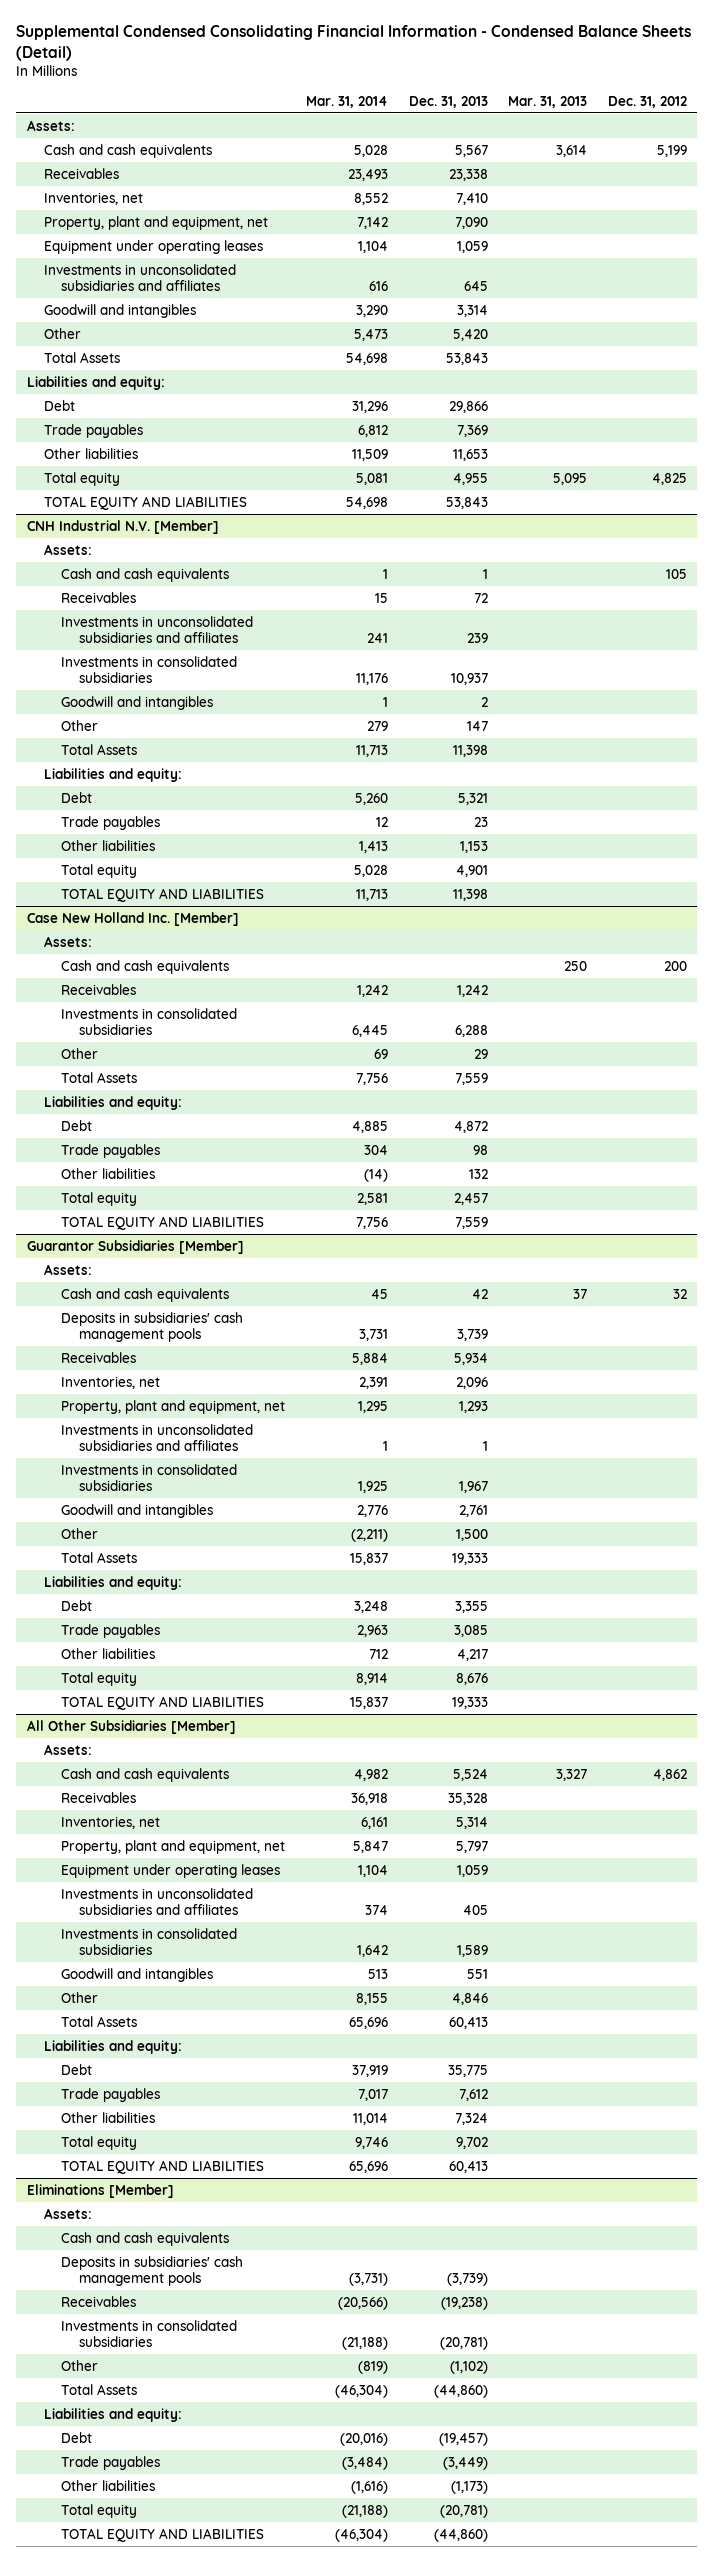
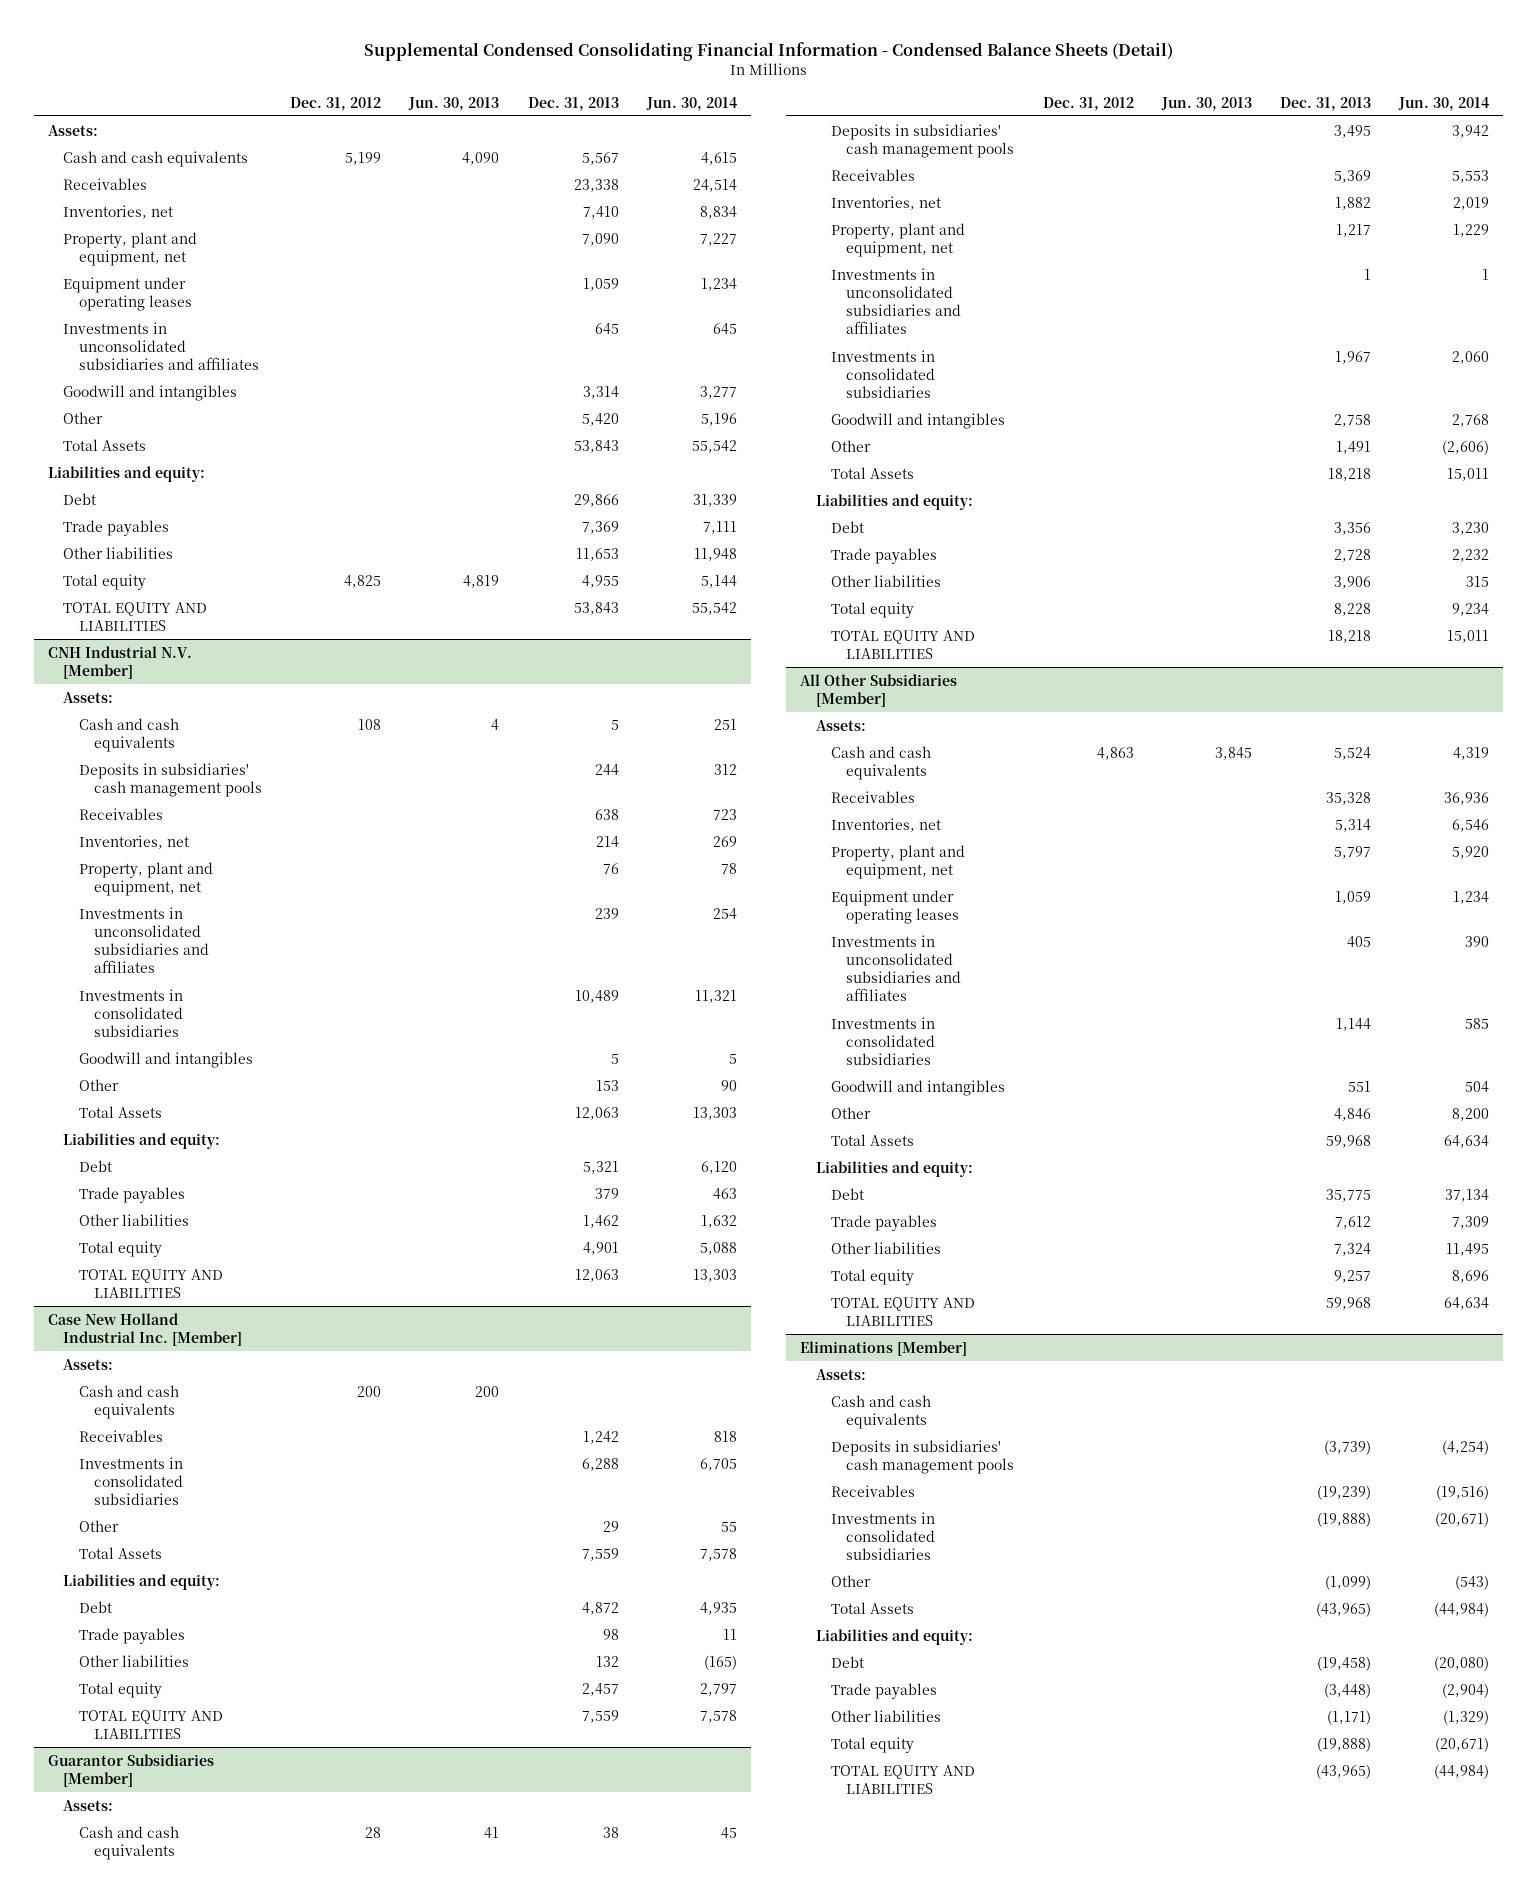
[306,95,389,108] Mar. 31, 2014 -> none
[508,95,588,108] Mar. 31, 2013 -> none
none -> [408,96,500,111] Jun. 30, 2013
none -> [645,96,737,111] Jun. 30, 2014
[482,568,488,579] 1 -> [610,719,619,730] 5
[665,568,687,579] 105 -> [358,718,382,730] 108
none -> [78,762,263,797] Deposits in subsidiaries' cash management pools
[473,592,488,603] 72 -> [594,808,619,820] 638
none -> [78,834,189,849] Inventories, net
none -> [78,861,213,896] Property, plant and equipment, net
[450,672,488,685] 10,937 -> [574,989,619,1003] 10,489
[480,696,488,707] 2 -> [610,1053,619,1064] 5
[466,720,488,731] 147 -> [595,1079,619,1091] 153
[452,744,488,757] 11,398 -> [574,1106,619,1120] 12,063
[473,816,488,827] 23 -> [594,1187,619,1199] 379
[459,840,488,853] 1,153 -> [582,1214,619,1228] 1,462
[452,888,488,901] 11,398 -> [574,1268,619,1282] 12,063
[26,911,239,926] Case New Holland Inc. [Member] -> [48,1312,243,1346] Case New Holland Industrial Inc. [Member]
[471,1288,488,1299] 42 -> [602,1826,619,1838] 38
[672,1288,687,1299] 32 -> [365,1826,382,1838] 28
[456,1328,488,1341] 3,739 -> [1333,124,1371,138] 3,495
[453,1352,488,1365] 5,934 -> [1333,169,1371,183] 5,369
[455,1376,488,1389] 2,096 -> [1334,196,1371,210] 1,882
[458,1400,488,1413] 1,293 -> [1335,223,1371,237] 1,217
[458,1504,488,1517] 2,761 -> [1333,413,1371,427] 2,758
[455,1528,488,1541] 1,500 -> [1335,440,1371,454] 1,491
[451,1552,488,1565] 19,333 -> [1327,467,1371,481] 18,218
[454,1600,488,1613] 3,355 -> [1333,521,1371,535] 3,356
[453,1624,488,1637] 3,085 -> [1333,548,1371,562] 2,728
[456,1648,488,1661] 4,217 -> [1333,575,1371,589] 3,906
[455,1672,488,1685] 8,676 -> [1333,602,1371,616] 8,228
[451,1696,488,1709] 19,333 -> [1327,629,1371,643] 18,218
[652,1768,687,1781] 4,862 -> [1096,746,1134,760] 4,863
[456,1944,488,1957] 1,589 -> [1335,1017,1371,1031] 1,144
[448,2016,488,2029] 60,413 -> [1325,1134,1371,1148] 59,968
[455,2136,488,2149] 9,702 -> [1333,1269,1371,1283] 9,257
[448,2160,488,2173] 60,413 -> [1325,1296,1371,1310] 59,968
[440,2296,488,2310] (19,238) -> [1316,1484,1371,1500] (19,239)
[439,2336,488,2350] (20,781) -> [1316,1511,1371,1527] (19,888)
[449,2360,488,2374] (1,102) -> [1324,1574,1371,1590] (1,099)
[433,2384,488,2398] (44,860) -> [1315,1601,1371,1617] (43,965)
[438,2432,488,2446] (19,457) -> [1316,1655,1371,1671] (19,458)
[442,2456,488,2470] (3,449) -> [1323,1682,1371,1698] (3,448)
[450,2480,488,2494] (1,173) -> [1326,1709,1371,1725] (1,171)
[439,2504,488,2518] (20,781) -> [1316,1736,1371,1752] (19,888)
[433,2528,488,2542] (44,860) -> [1315,1763,1371,1779] (43,965)

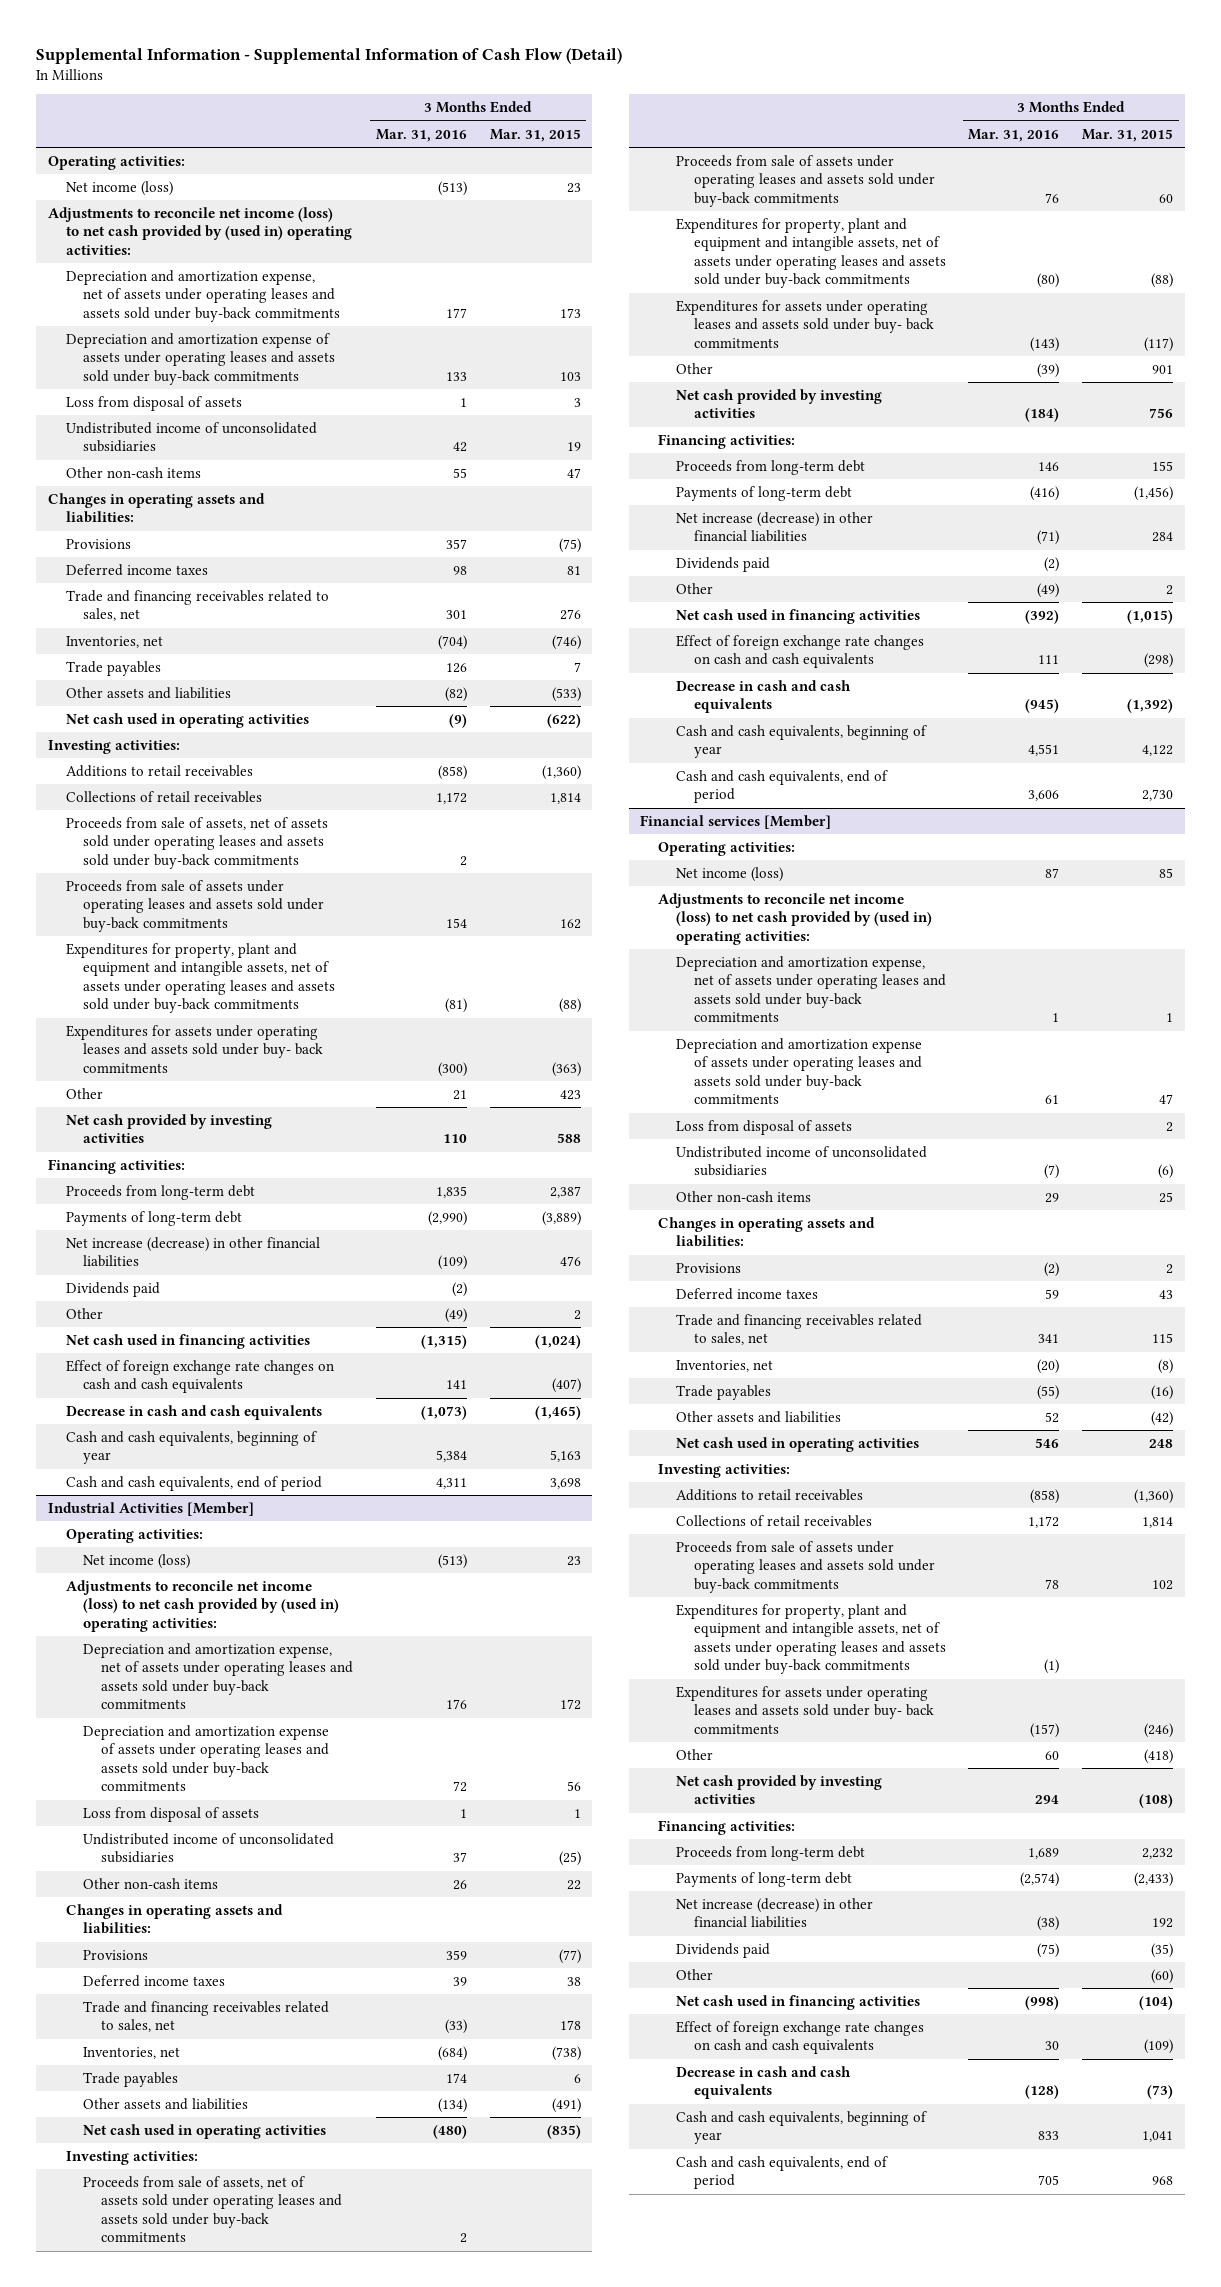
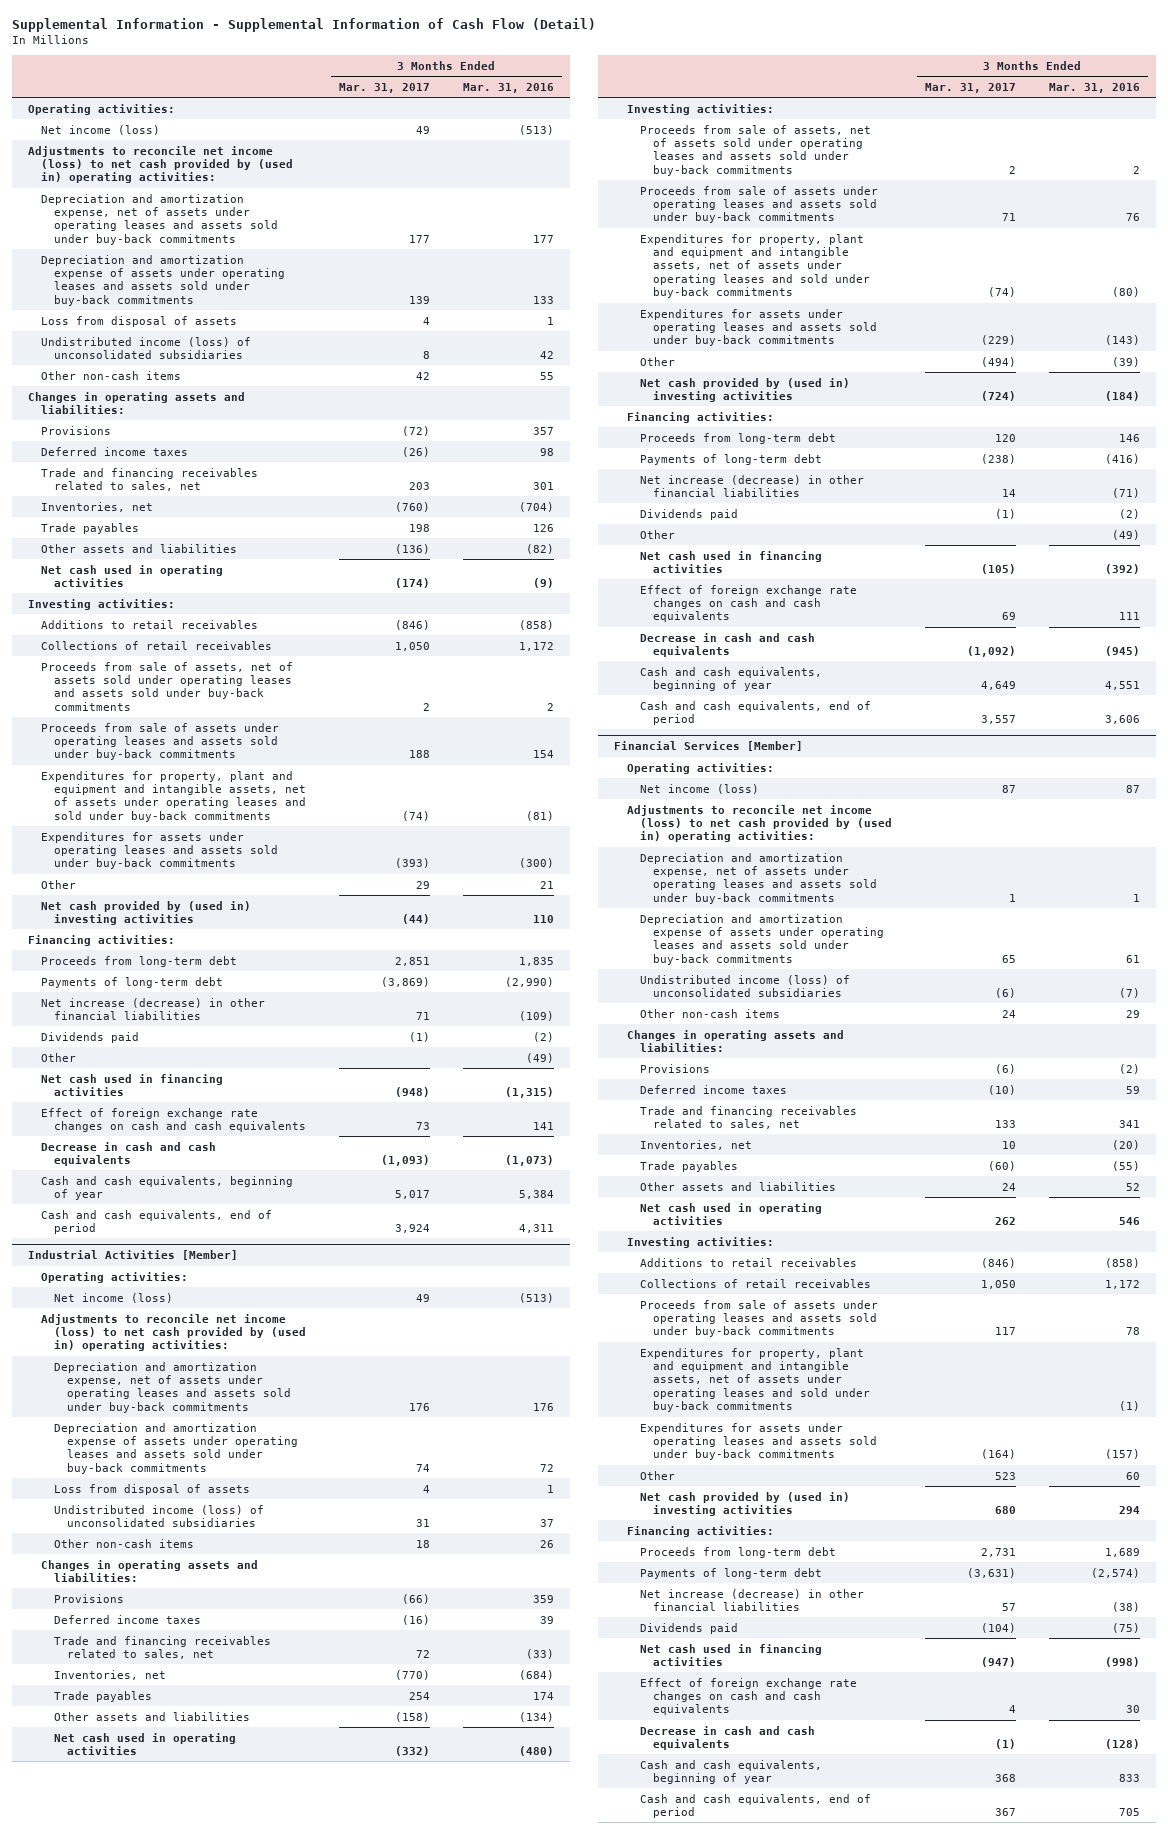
[489,128,581,142] Mar. 31, 2015 -> none
none -> [338,82,430,93] Mar. 31, 2017
[65,422,317,453] Undistributed income of unconsolidated subsidiaries -> [41,336,252,359] Undistributed income (loss) of unconsolidated subsidiaries
[65,943,336,1014] Expenditures for property, plant and equipment and intangible assets, net of assets under operating leases and assets sold under buy-back commitments -> [41,770,307,822] Expenditures for property, plant and equipment and intangible assets, net of assets under operating leases and sold under buy-back commitments
[65,1025,324,1073] Expenditures for assets under operating leases and assets sold under buy- back commitments -> [41,831,279,870] Expenditures for assets under operating leases and assets sold under buy-back commitments
[65,1114,272,1144] Net cash provided by investing activities -> [41,900,252,925] Net cash provided by (used in) investing activities
[83,1833,335,1864] Undistributed income of unconsolidated subsidiaries -> [54,1504,265,1527] Undistributed income (loss) of unconsolidated subsidiaries
[675,218,946,289] Expenditures for property, plant and equipment and intangible assets, net of assets under operating leases and assets sold under buy-back commitments -> [640,233,871,299] Expenditures for property, plant and equipment and intangible assets, net of assets under operating leases and sold under buy-back commitments
[675,300,934,348] Expenditures for assets under operating leases and assets sold under buy- back commitments -> [640,308,878,347] Expenditures for assets under operating leases and assets sold under buy-back commitments
[675,389,882,419] Net cash provided by investing activities -> [640,377,851,402] Net cash provided by (used in) investing activities
[640,815,832,830] Financial services [Member] -> [614,741,804,752] Financial Services [Member]
[675,1120,852,1136] Loss from disposal of assets -> none
[675,1146,927,1177] Undistributed income of unconsolidated subsidiaries -> [640,974,851,997] Undistributed income (loss) of unconsolidated subsidiaries
[675,1604,946,1675] Expenditures for property, plant and equipment and intangible assets, net of assets under operating leases and assets sold under buy-back commitments -> [640,1347,871,1413] Expenditures for property, plant and equipment and intangible assets, net of assets under operating leases and sold under buy-back commitments
[675,1686,934,1734] Expenditures for assets under operating leases and assets sold under buy- back commitments -> [640,1422,878,1461] Expenditures for assets under operating leases and assets sold under buy-back commitments
[675,1775,882,1805] Net cash provided by investing activities -> [640,1491,851,1516] Net cash provided by (used in) investing activities
[675,1969,713,1981] Other -> none

